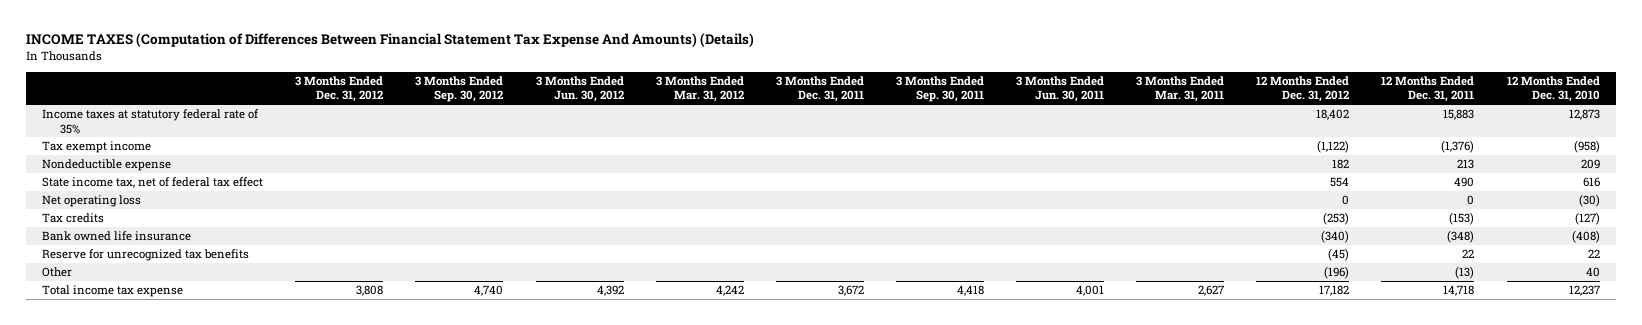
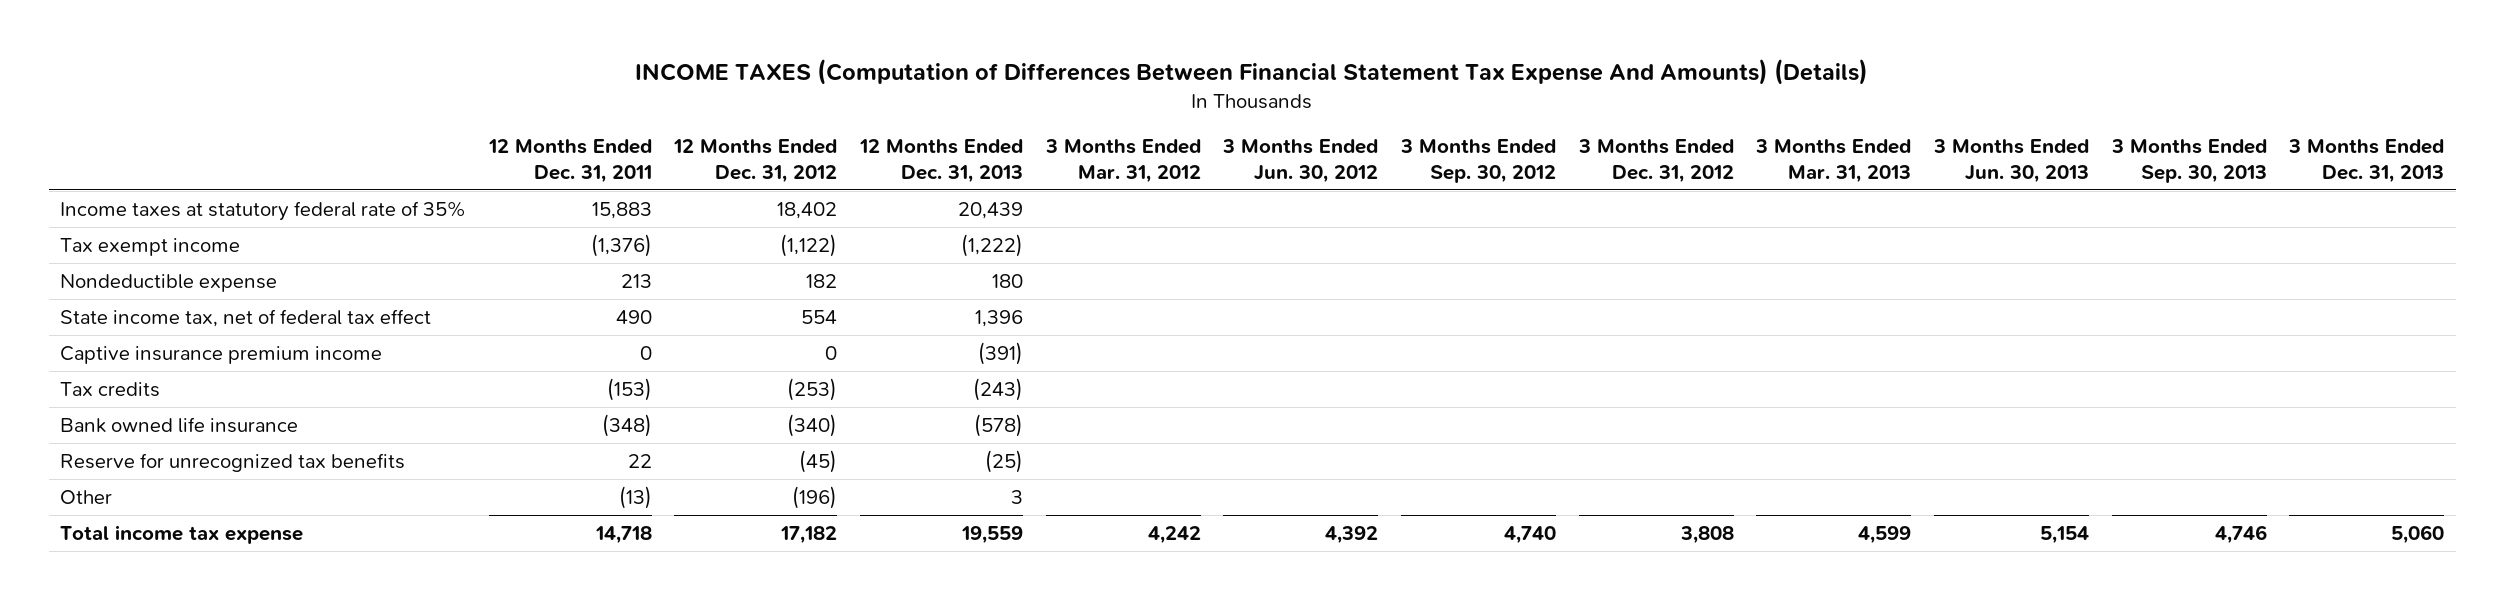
[775,75,864,103] 3 Months Ended Dec. 31, 2011 -> none
[895,75,984,103] 3 Months Ended Sep. 30, 2011 -> none
[1016,75,1105,103] 3 Months Ended Jun. 30, 2011 -> none
[1136,75,1225,103] 3 Months Ended Mar. 31, 2011 -> none
[1506,75,1600,103] 12 Months Ended Dec. 31, 2010 -> none
none -> [858,138,1023,183] 12 Months Ended Dec. 31, 2013
none -> [1755,138,1912,183] 3 Months Ended Mar. 31, 2013
none -> [1932,138,2089,183] 3 Months Ended Jun. 30, 2013
none -> [2110,138,2267,183] 3 Months Ended Sep. 30, 2013
none -> [2288,138,2445,183] 3 Months Ended Dec. 31, 2013
[42,195,142,208] Net operating loss -> none
none -> [60,345,383,364] Captive insurance premium income

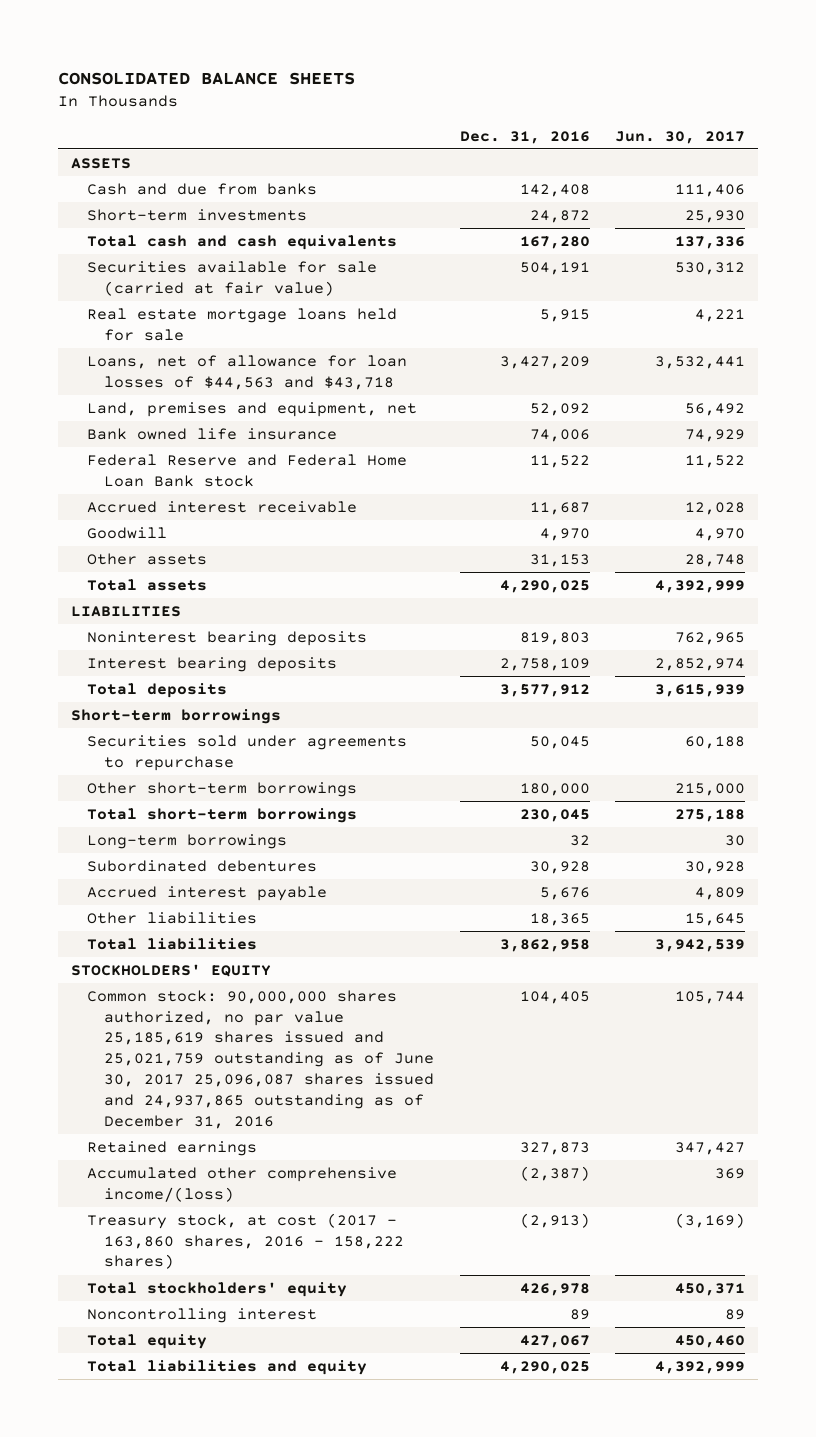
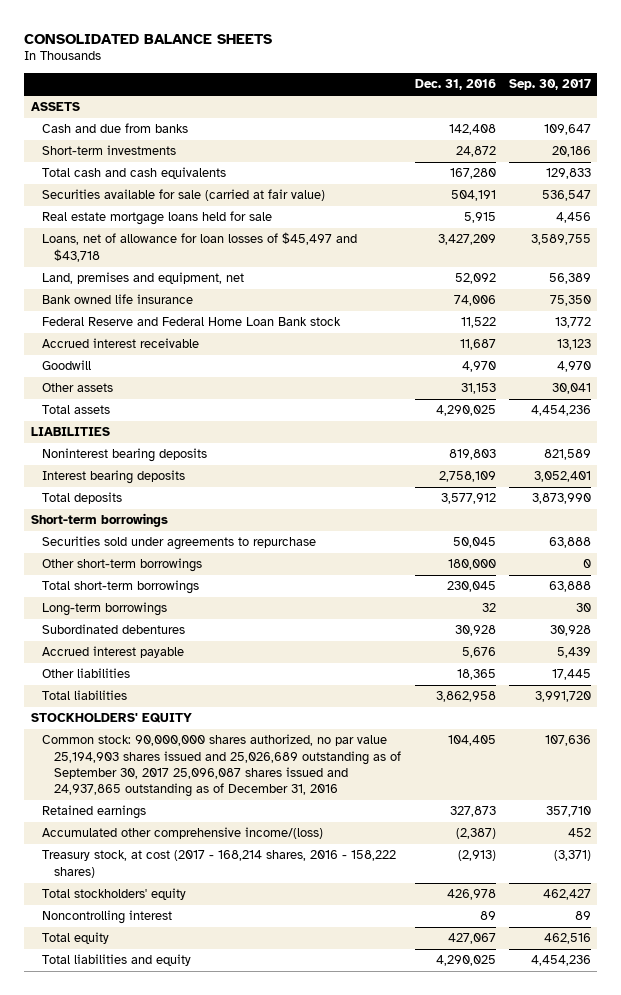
[615,130,746,144] Jun. 30, 2017 -> none
none -> [508,79,591,91] Sep. 30, 2017
[87,354,408,390] Loans, net of allowance for loan losses of $44,563 and $43,718 -> [42,232,358,262] Loans, net of allowance for loan losses of $45,497 and $43,718
[87,989,434,1129] Common stock: 90,000,000 shares authorized, no par value 25,185,619 shares issued and 25,021,759 outstanding as of June 30, 2017 25,096,087 shares issued and 24,937,865 outstanding as of December 31, 2016 -> [42,734,402,798] Common stock: 90,000,000 shares authorized, no par value 25,194,903 shares issued and 25,026,689 outstanding as of September 30, 2017 25,096,087 shares issued and 24,937,865 outstanding as of December 31, 2016
[87,1212,404,1270] Treasury stock, at cost (2017 - 163,860 shares, 2016 - 158,222 shares) -> [42,850,397,878] Treasury stock, at cost (2017 - 168,214 shares, 2016 - 158,222 shares)

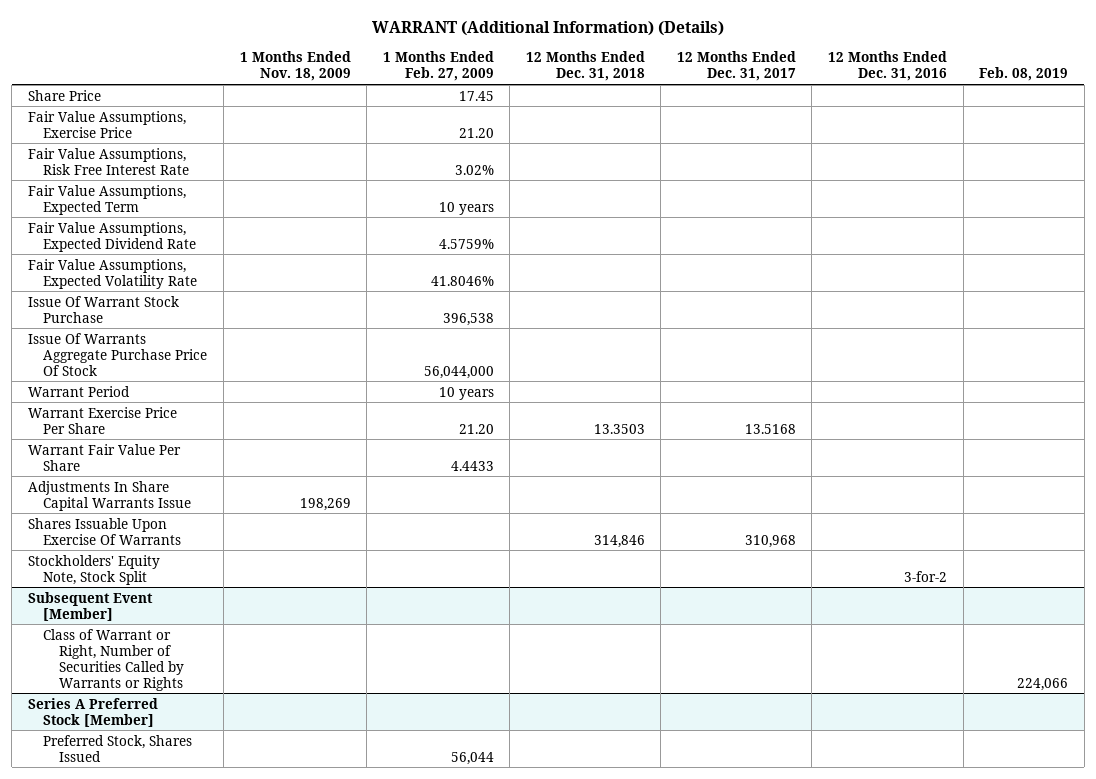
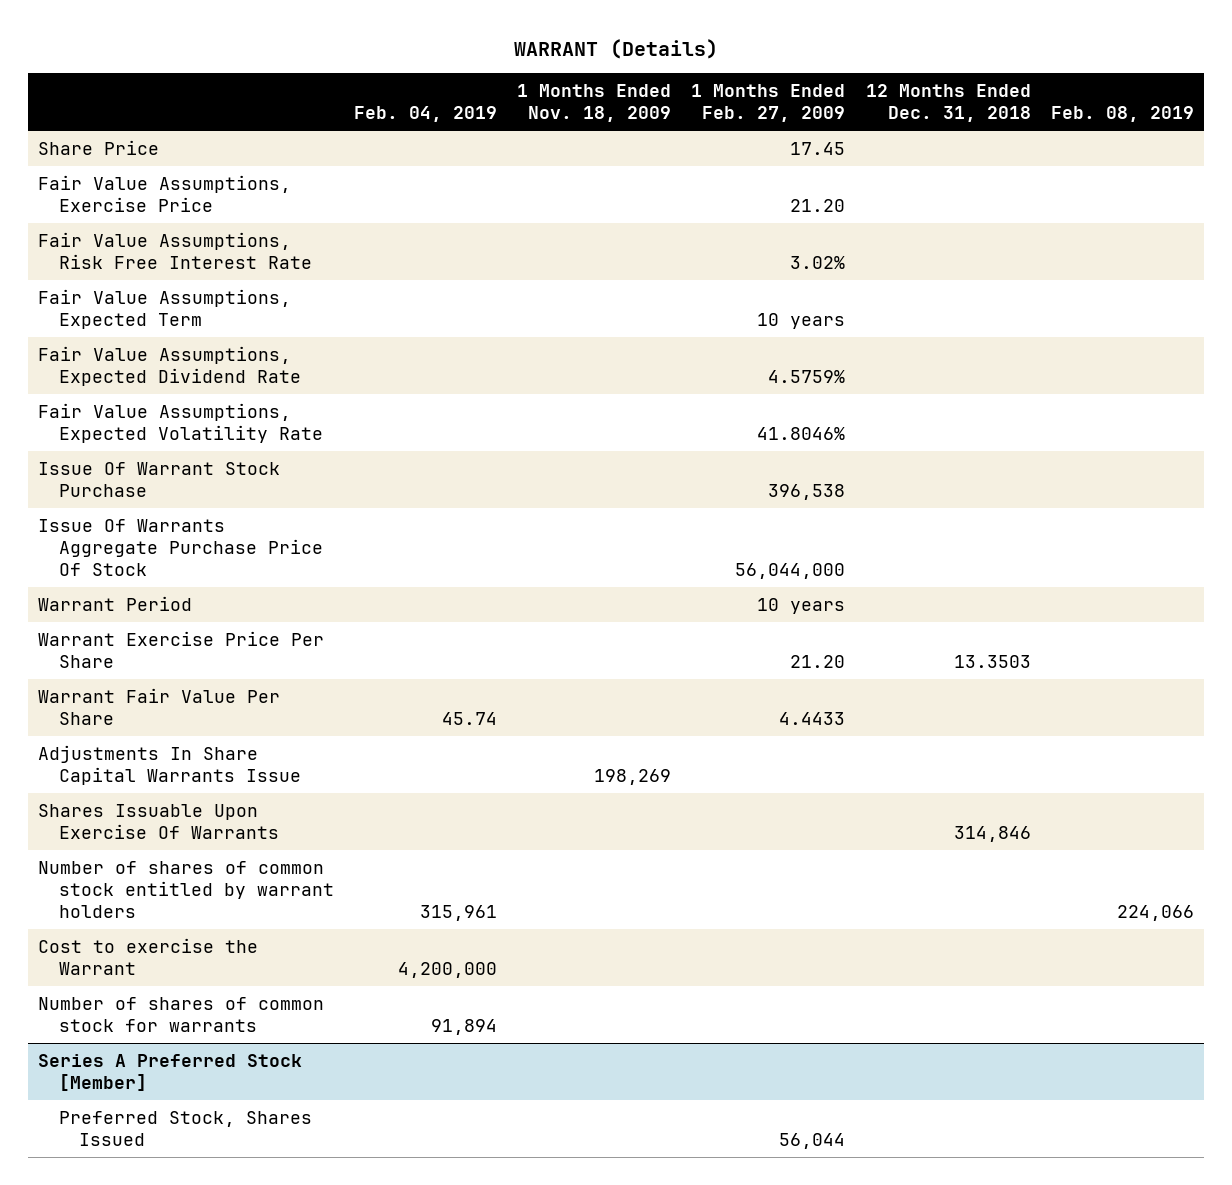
[372,21,725,37] WARRANT (Additional Information) (Details) -> [514,38,719,59] WARRANT (Details)
[676,51,796,82] 12 Months Ended Dec. 31, 2017 -> none
[827,51,947,82] 12 Months Ended Dec. 31, 2016 -> none
none -> [353,106,497,123] Feb. 04, 2019
[28,554,161,585] Stockholders' Equity Note, Stock Split -> none
[28,591,154,621] Subsequent Event [Member] -> none
[43,628,184,691] Class of Warrant or Right, Number of Securities Called by Warrants or Rights -> [38,860,334,919] Number of shares of common stock entitled by warrant holders
none -> [38,937,259,976] Cost to exercise the Warrant
none -> [38,996,325,1033] Number of shares of common stock for warrants

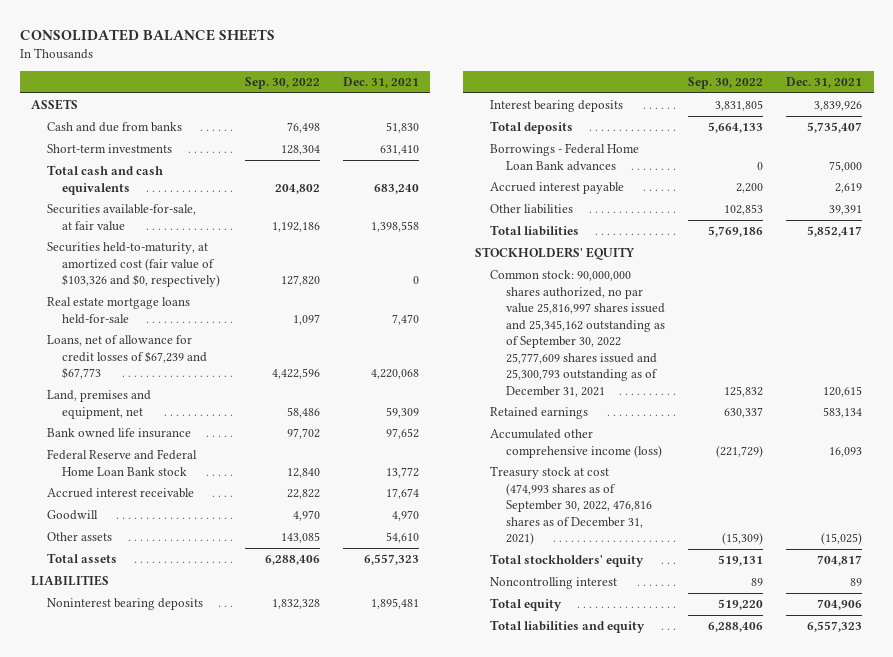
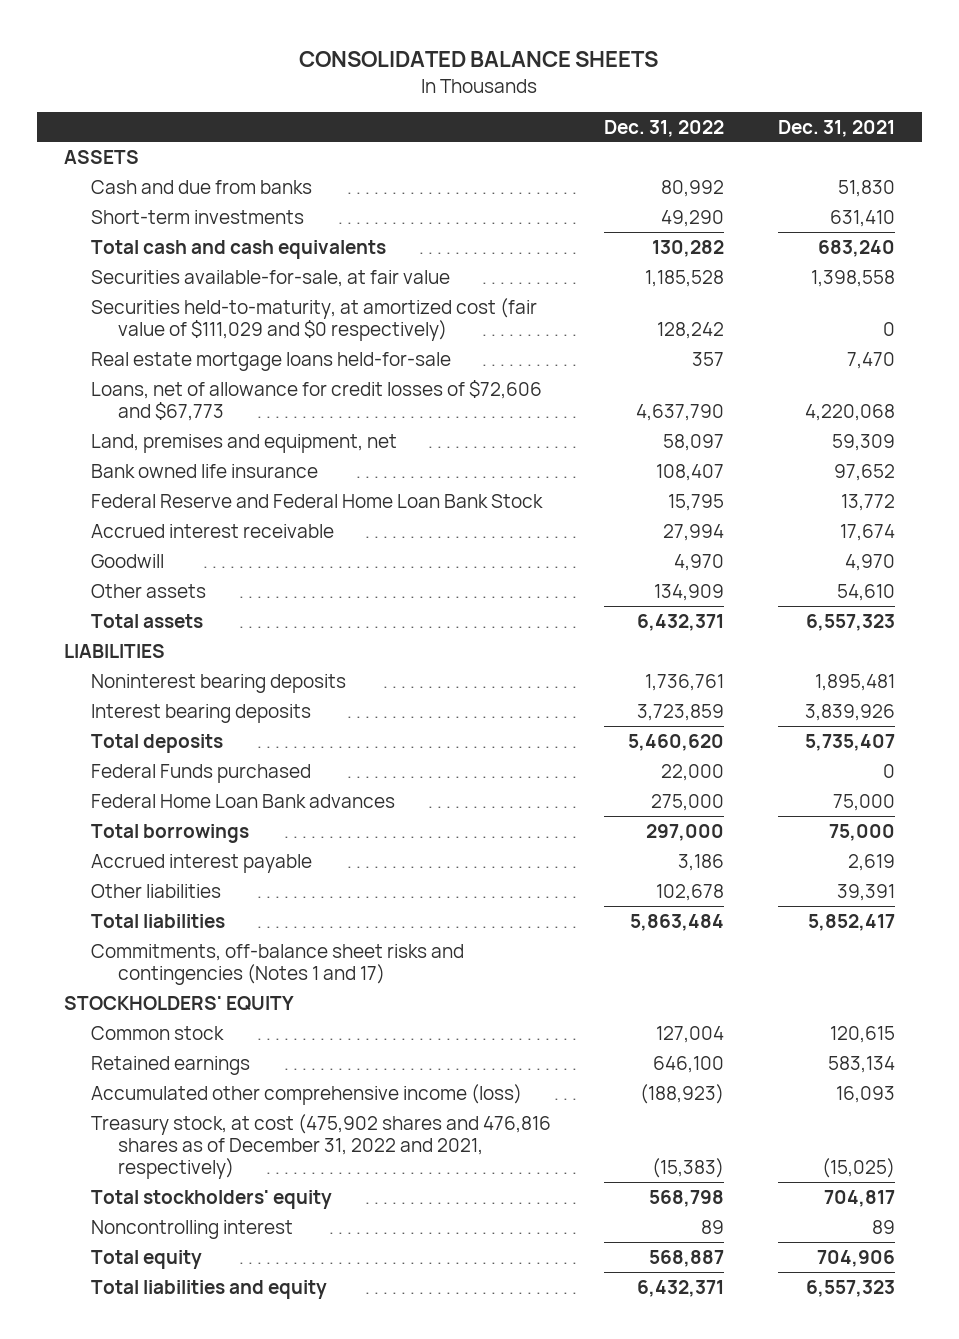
[244,77,320,90] Sep. 30, 2022 -> none
none -> [604,119,725,137] Dec. 31, 2022
[46,242,221,288] Securities held-to-maturity, at amortized cost (fair value of $103,326 and $0, respectively) -> [90,297,537,342] Securities held-to-maturity, at amortized cost (fair value of $111,029 and $0 respectively)
[46,335,208,380] Loans, net of allowance for credit losses of $67,239 and $67,773 -> [90,379,542,422] Loans, net of allowance for credit losses of $72,606 and $67,773
[46,449,197,476] Federal Reserve and Federal Home Loan Bank stock -> [90,493,543,508] Federal Reserve and Federal Home Loan Bank Stock
none -> [90,763,311,783] Federal Funds purchased
[490,143,640,171] Borrowings - Federal Home Loan Bank advances -> [90,793,395,808] Federal Home Loan Bank advances
none -> [90,823,249,843] Total borrowings
none -> [90,943,464,986] Commitments, off-balance sheet risks and contingencies (Notes 1 and 17)
[490,270,665,397] Common stock: 90,000,000 shares authorized, no par value 25,816,997 shares issued and 25,345,162 outstanding as of September 30, 2022 25,777,609 shares issued and 25,300,793 outstanding as of December 31, 2021 -> [90,1025,224,1040] Common stock
[490,466,652,546] Treasury stock at cost (474,993 shares as of September 30, 2022, 476,816 shares as of December 31, 2021) -> [90,1113,551,1180] Treasury stock, at cost (475,902 shares and 476,816 shares as of December 31, 2022 and 2021, respectively)

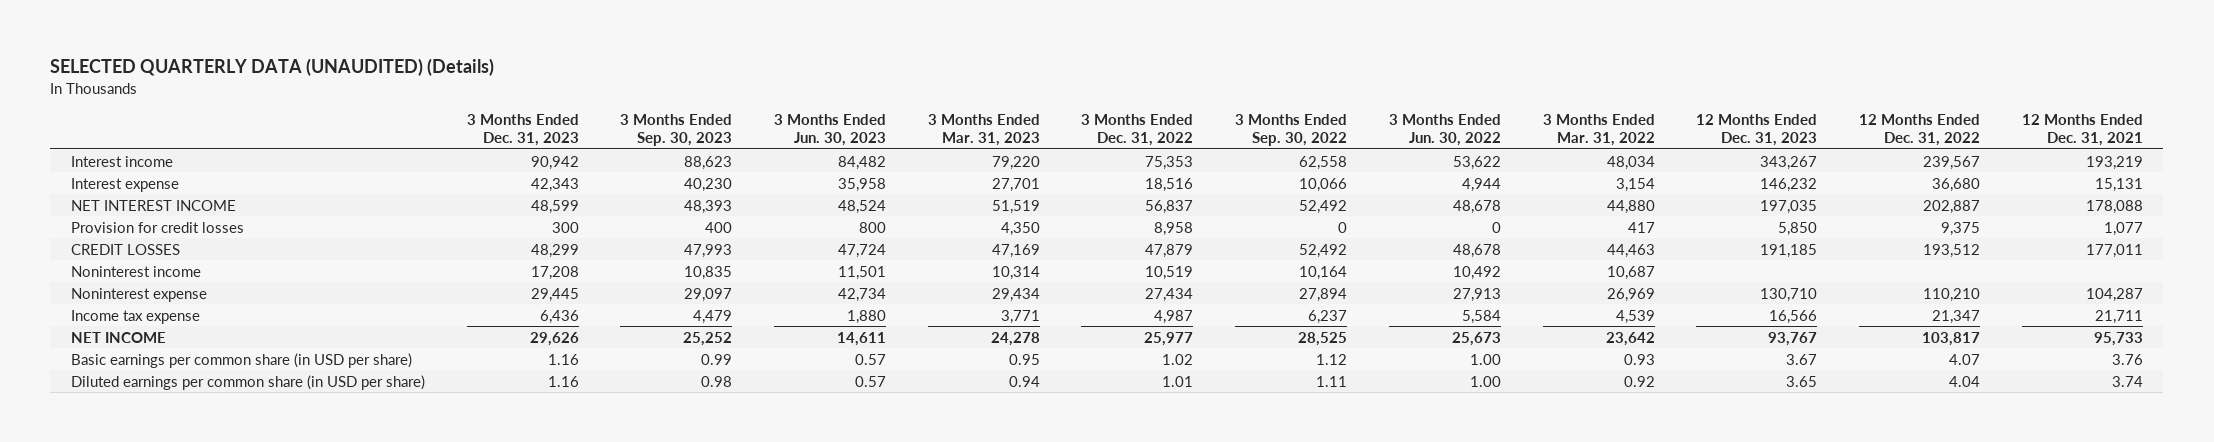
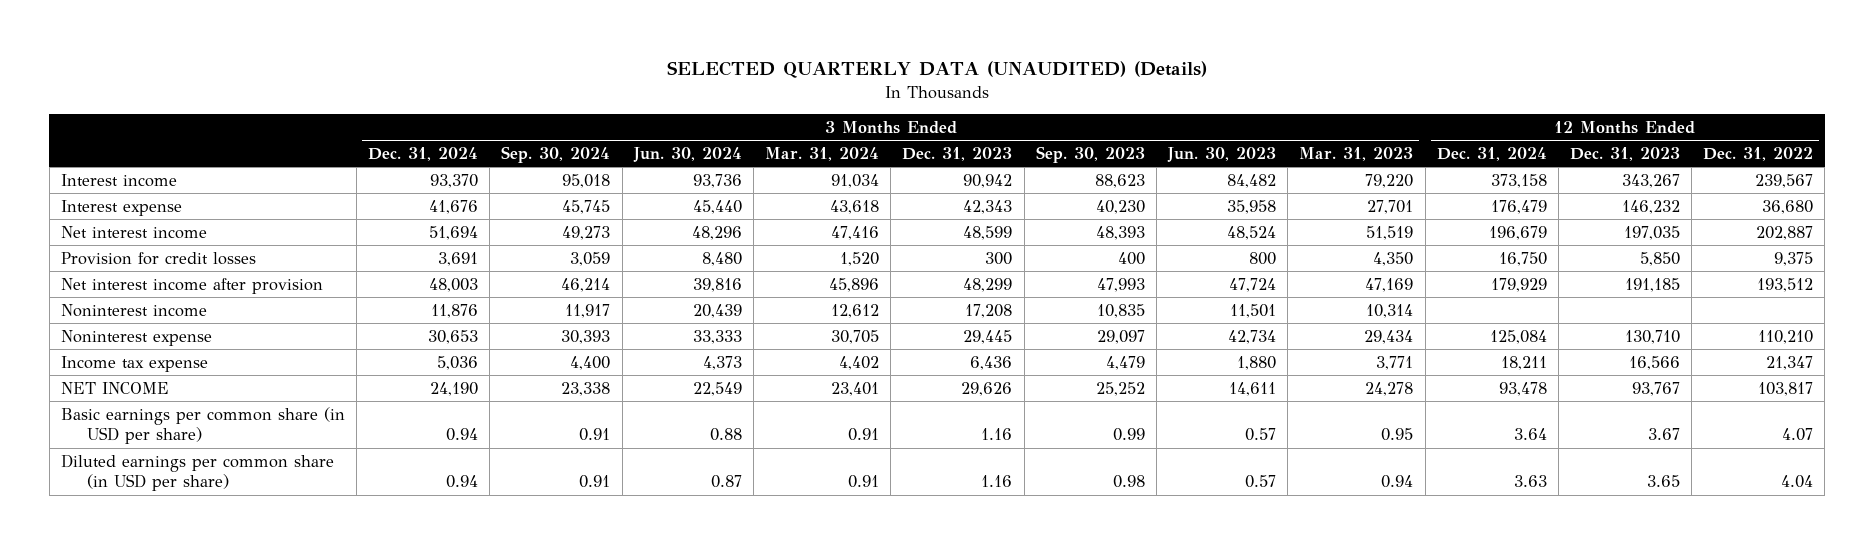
[1081,114,1194,147] 3 Months Ended Dec. 31, 2022 -> none
[1235,114,1348,147] 3 Months Ended Sep. 30, 2022 -> none
[1388,114,1501,147] 3 Months Ended Jun. 30, 2022 -> none
[1542,114,1655,147] 3 Months Ended Mar. 31, 2022 -> none
[2021,114,2143,147] 12 Months Ended Dec. 31, 2021 -> none
none -> [368,147,479,162] Dec. 31, 2024
none -> [501,146,611,164] Sep. 30, 2024
none -> [632,147,742,163] Jun. 30, 2024
none -> [765,147,880,162] Mar. 31, 2024
none -> [1436,147,1547,162] Dec. 31, 2024
[70,199,236,211] NET INTEREST INCOME -> [60,225,207,239] Net interest income
[70,243,180,255] CREDIT LOSSES -> [60,277,323,294] Net interest income after provision

